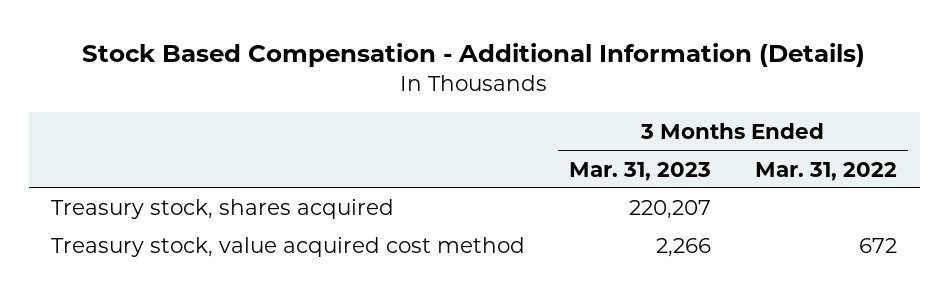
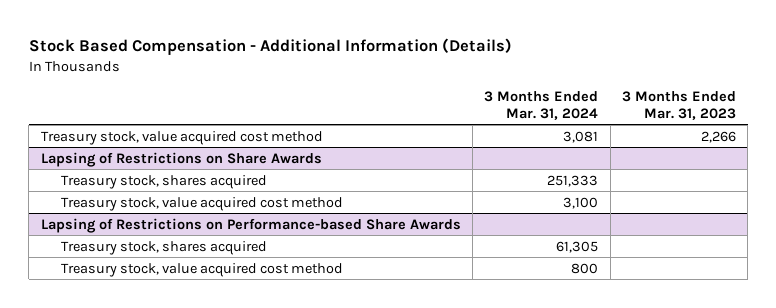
[755,161,898,181] Mar. 31, 2022 -> none
none -> [484,90,599,120] 3 Months Ended Mar. 31, 2024
[51,199,395,220] Treasury stock, shares acquired -> none
none -> [40,151,322,167] Lapsing of Restrictions on Share Awards
none -> [61,174,268,189] Treasury stock, shares acquired
none -> [61,196,344,211] Treasury stock, value acquired cost method
none -> [40,217,461,233] Lapsing of Restrictions on Performance-based Share Awards
none -> [61,240,268,255] Treasury stock, shares acquired
none -> [61,262,344,277] Treasury stock, value acquired cost method

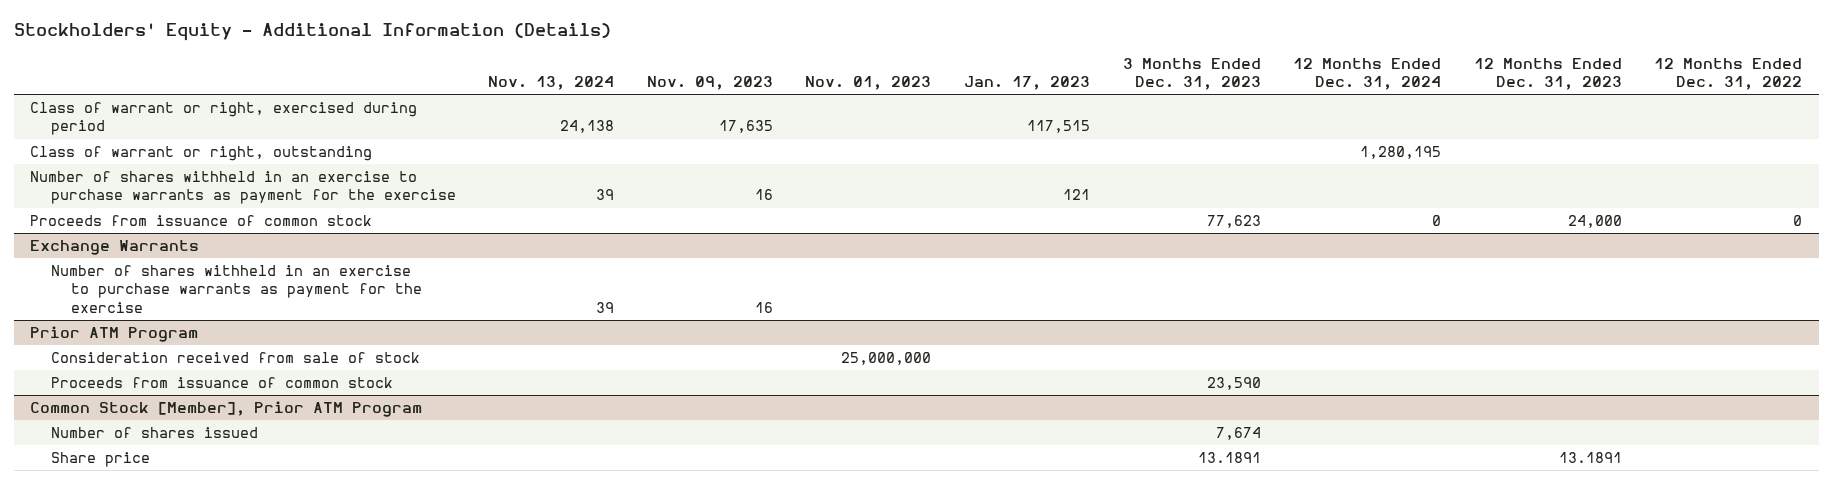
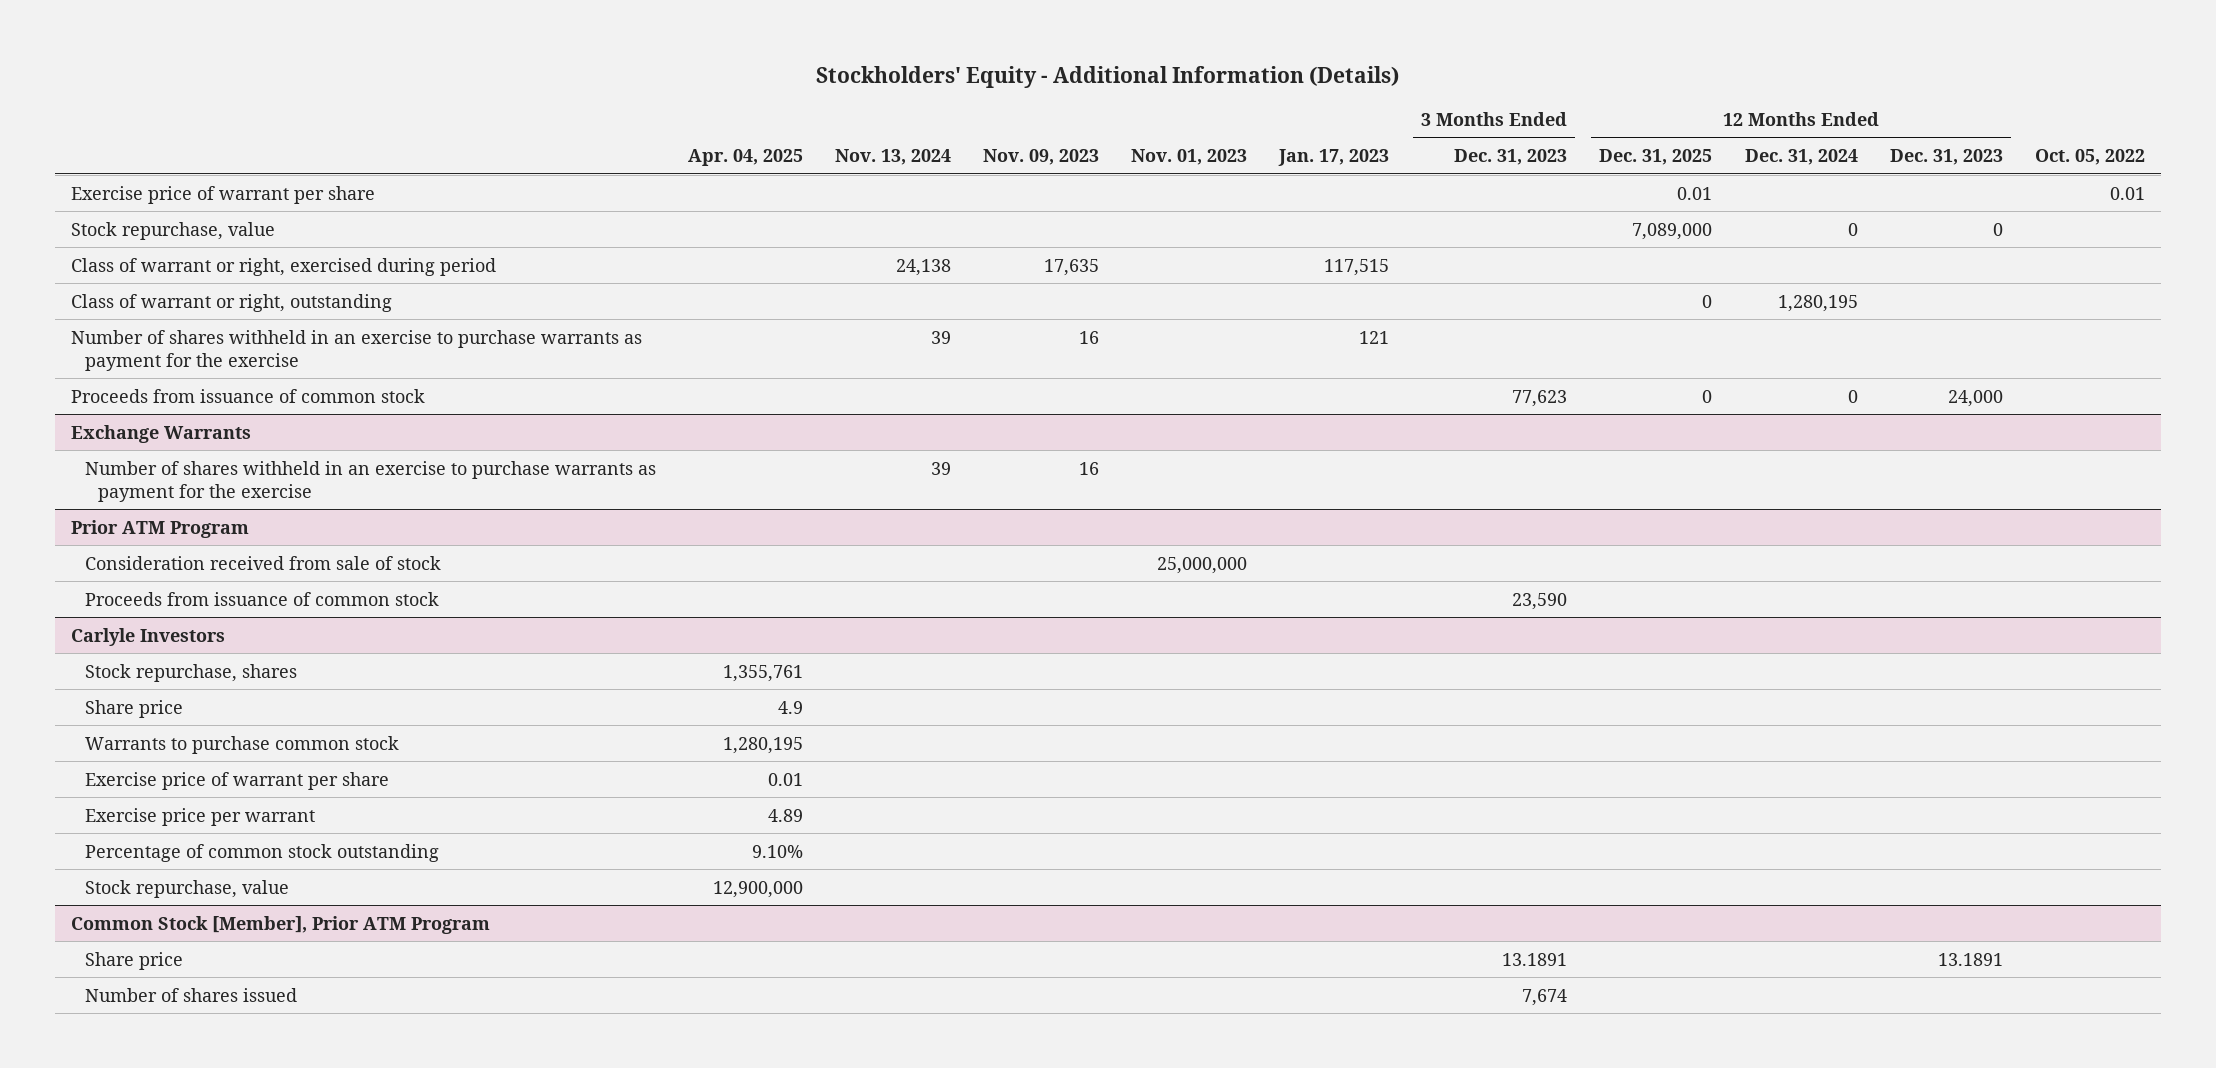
[1654,57,1803,91] 12 Months Ended Dec. 31, 2022 -> none
none -> [687,149,803,167] Apr. 04, 2025
none -> [1599,149,1713,166] Dec. 31, 2025
none -> [2034,149,2145,166] Oct. 05, 2022
none -> [71,185,376,204] Exercise price of warrant per share
none -> [71,221,276,240] Stock repurchase, value
none -> [71,627,226,646] Carlyle Investors
none -> [84,663,297,682] Stock repurchase, shares
none -> [84,699,183,718] Share price
none -> [84,735,399,754] Warrants to purchase common stock
none -> [84,771,389,790] Exercise price of warrant per share
none -> [84,807,315,826] Exercise price per warrant
none -> [84,843,439,862] Percentage of common stock outstanding
none -> [84,879,289,898] Stock repurchase, value
[50,427,258,439] Number of shares issued -> [84,987,297,1002] Number of shares issued

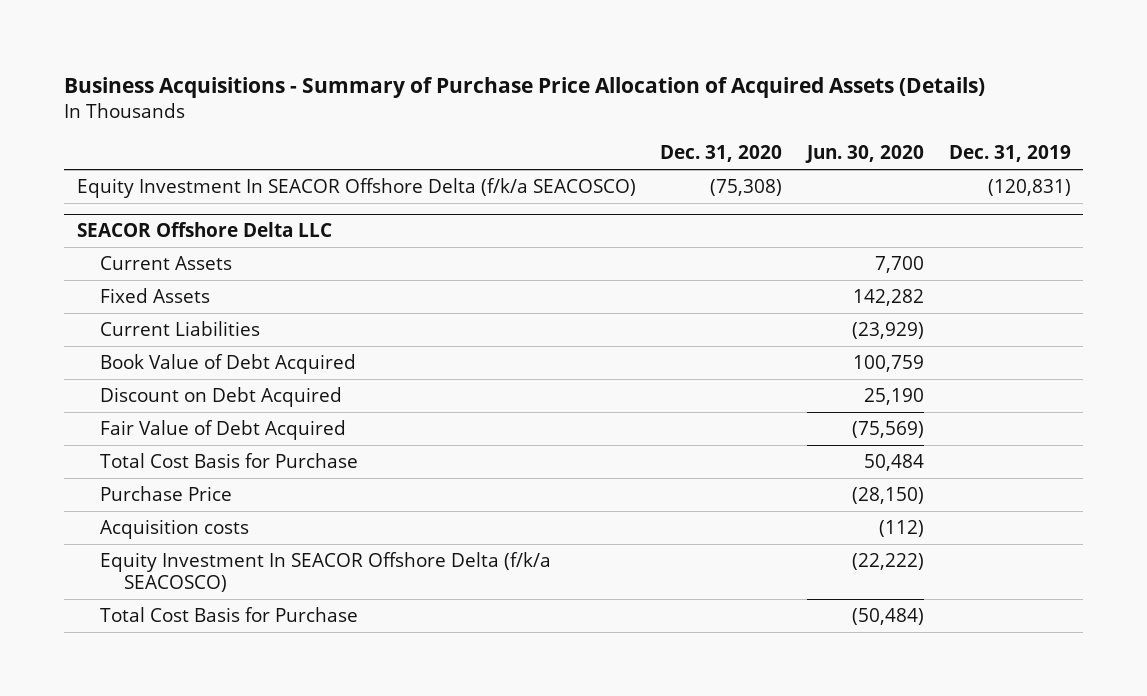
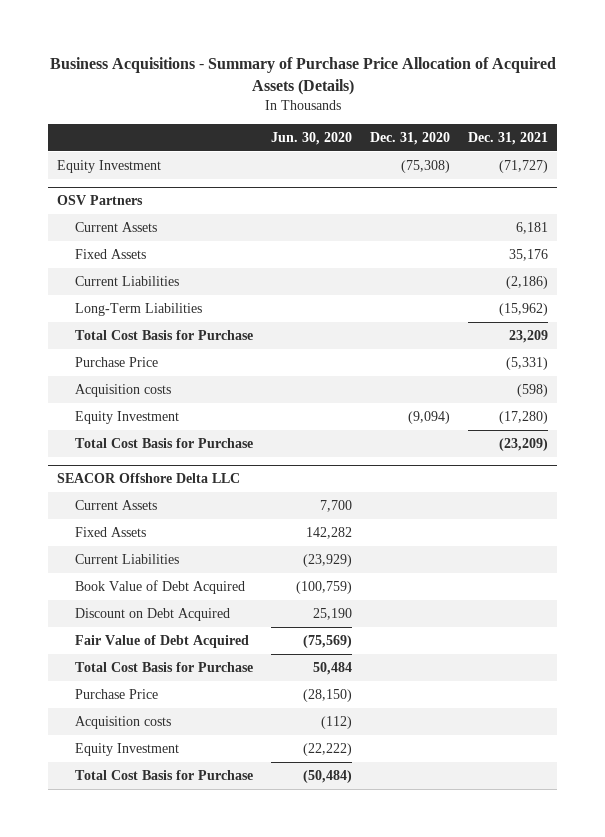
[948,145,1071,163] Dec. 31, 2019 -> none
none -> [468,131,549,145] Dec. 31, 2021
[76,178,636,199] Equity Investment In SEACOR Offshore Delta (f/k/a SEACOSCO) -> [56,159,161,173] Equity Investment
none -> [56,194,143,205] OSV Partners
none -> [75,221,158,232] Current Assets
none -> [75,248,147,259] Fixed Assets
none -> [75,275,180,286] Current Liabilities
none -> [75,302,203,316] Long-Term Liabilities
none -> [75,329,254,340] Total Cost Basis for Purchase
none -> [75,356,159,367] Purchase Price
none -> [75,383,172,397] Acquisition costs
none -> [75,410,180,424] Equity Investment
none -> [75,437,254,448] Total Cost Basis for Purchase
[853,355,925,373] 100,759 -> [296,580,353,594] (100,759)
[100,552,552,593] Equity Investment In SEACOR Offshore Delta (f/k/a SEACOSCO) -> [75,742,180,756] Equity Investment

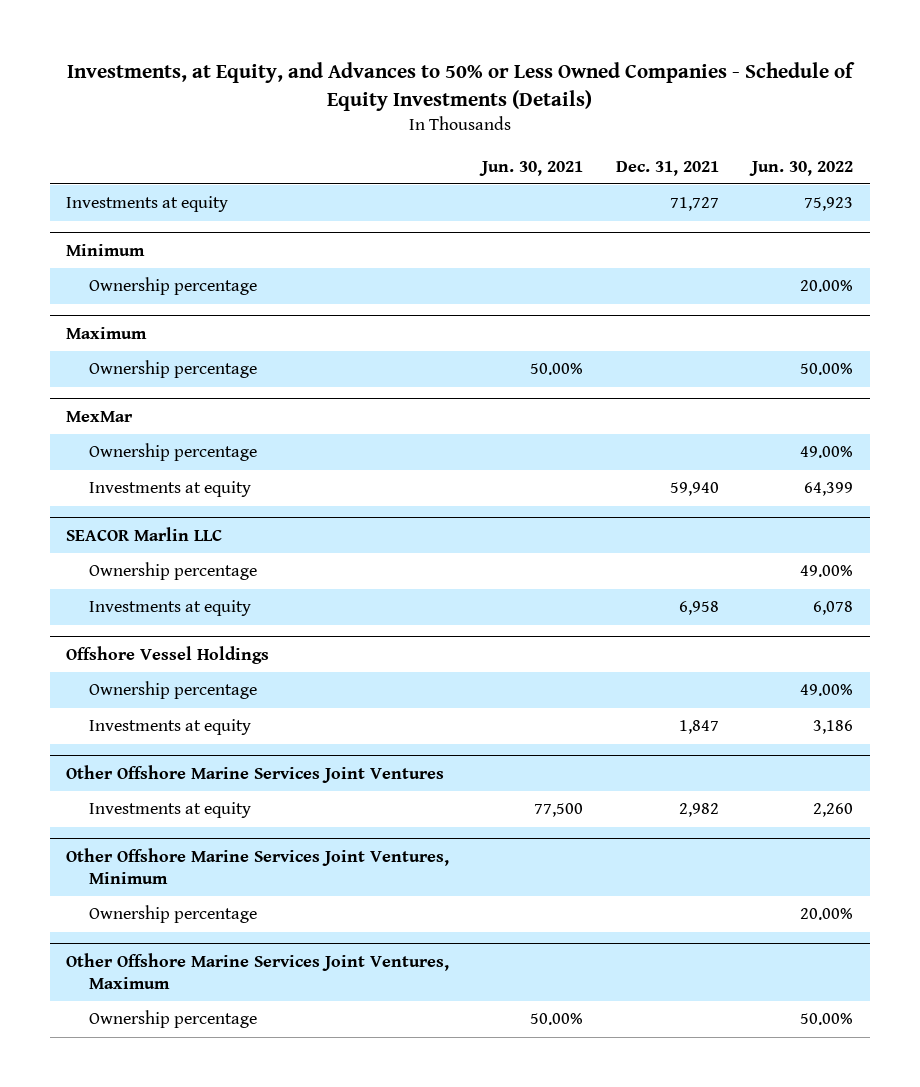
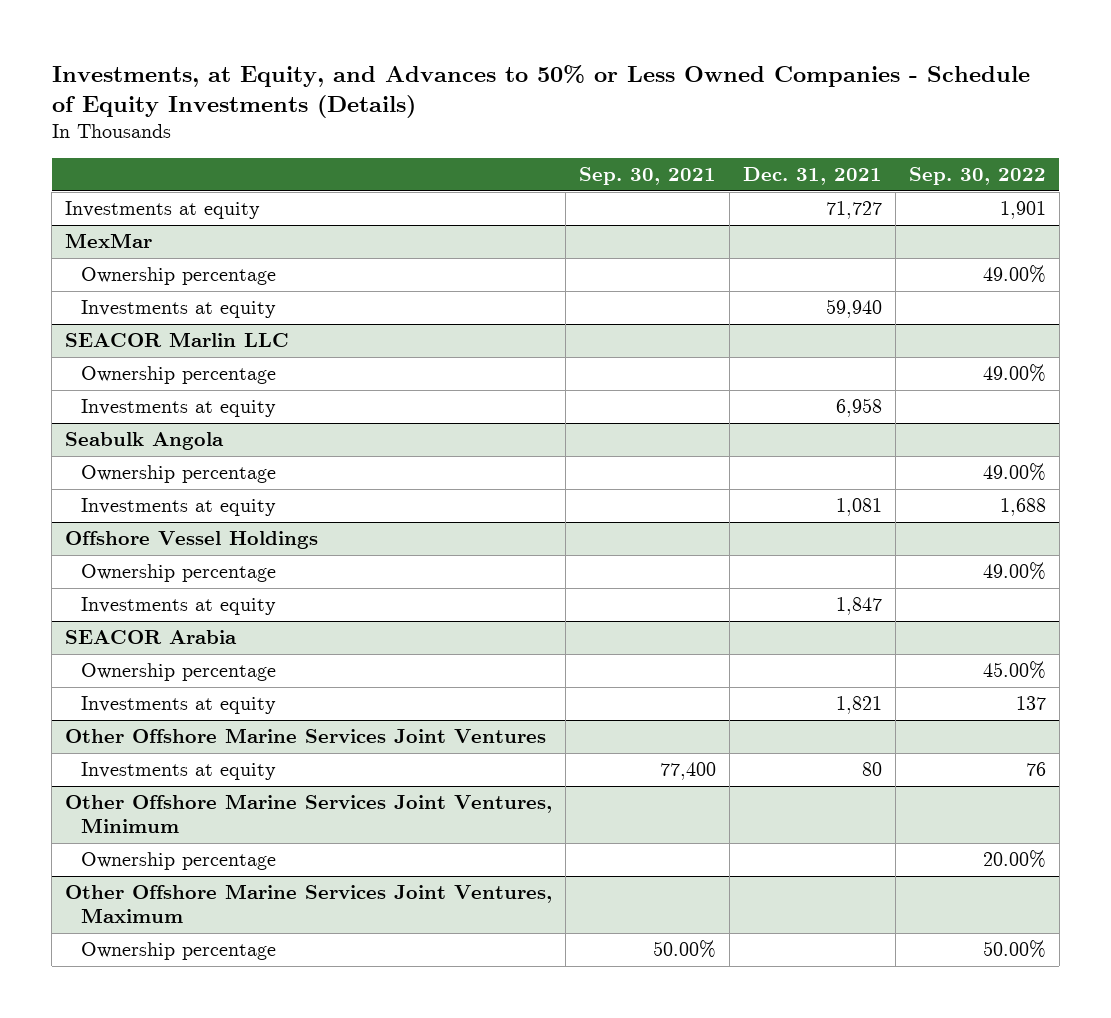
[479,160,584,176] Jun. 30, 2021 -> none
[749,160,854,176] Jun. 30, 2022 -> none
none -> [578,167,716,186] Sep. 30, 2021
none -> [908,167,1046,186] Sep. 30, 2022
[66,243,146,256] Minimum -> none
[88,277,257,296] Ownership percentage -> none
[66,326,148,339] Maximum -> none
[88,360,257,379] Ownership percentage -> none
none -> [65,432,225,451] Seabulk Angola
none -> [81,465,277,484] Ownership percentage
none -> [81,498,277,517] Investments at equity
none -> [65,630,238,645] SEACOR Arabia
none -> [81,663,277,682] Ownership percentage
none -> [81,696,277,715] Investments at equity
[679,803,720,818] 2,982 -> [861,762,882,777] 80

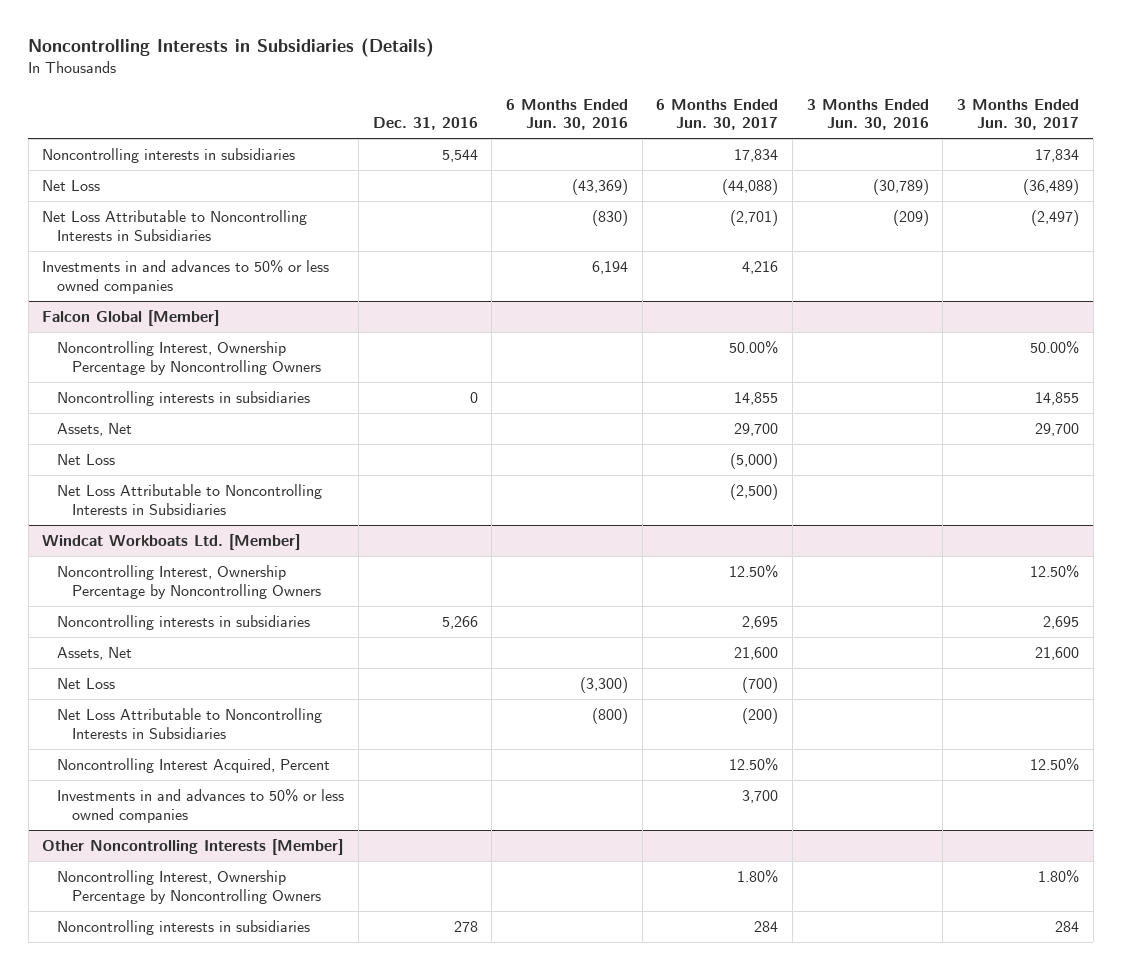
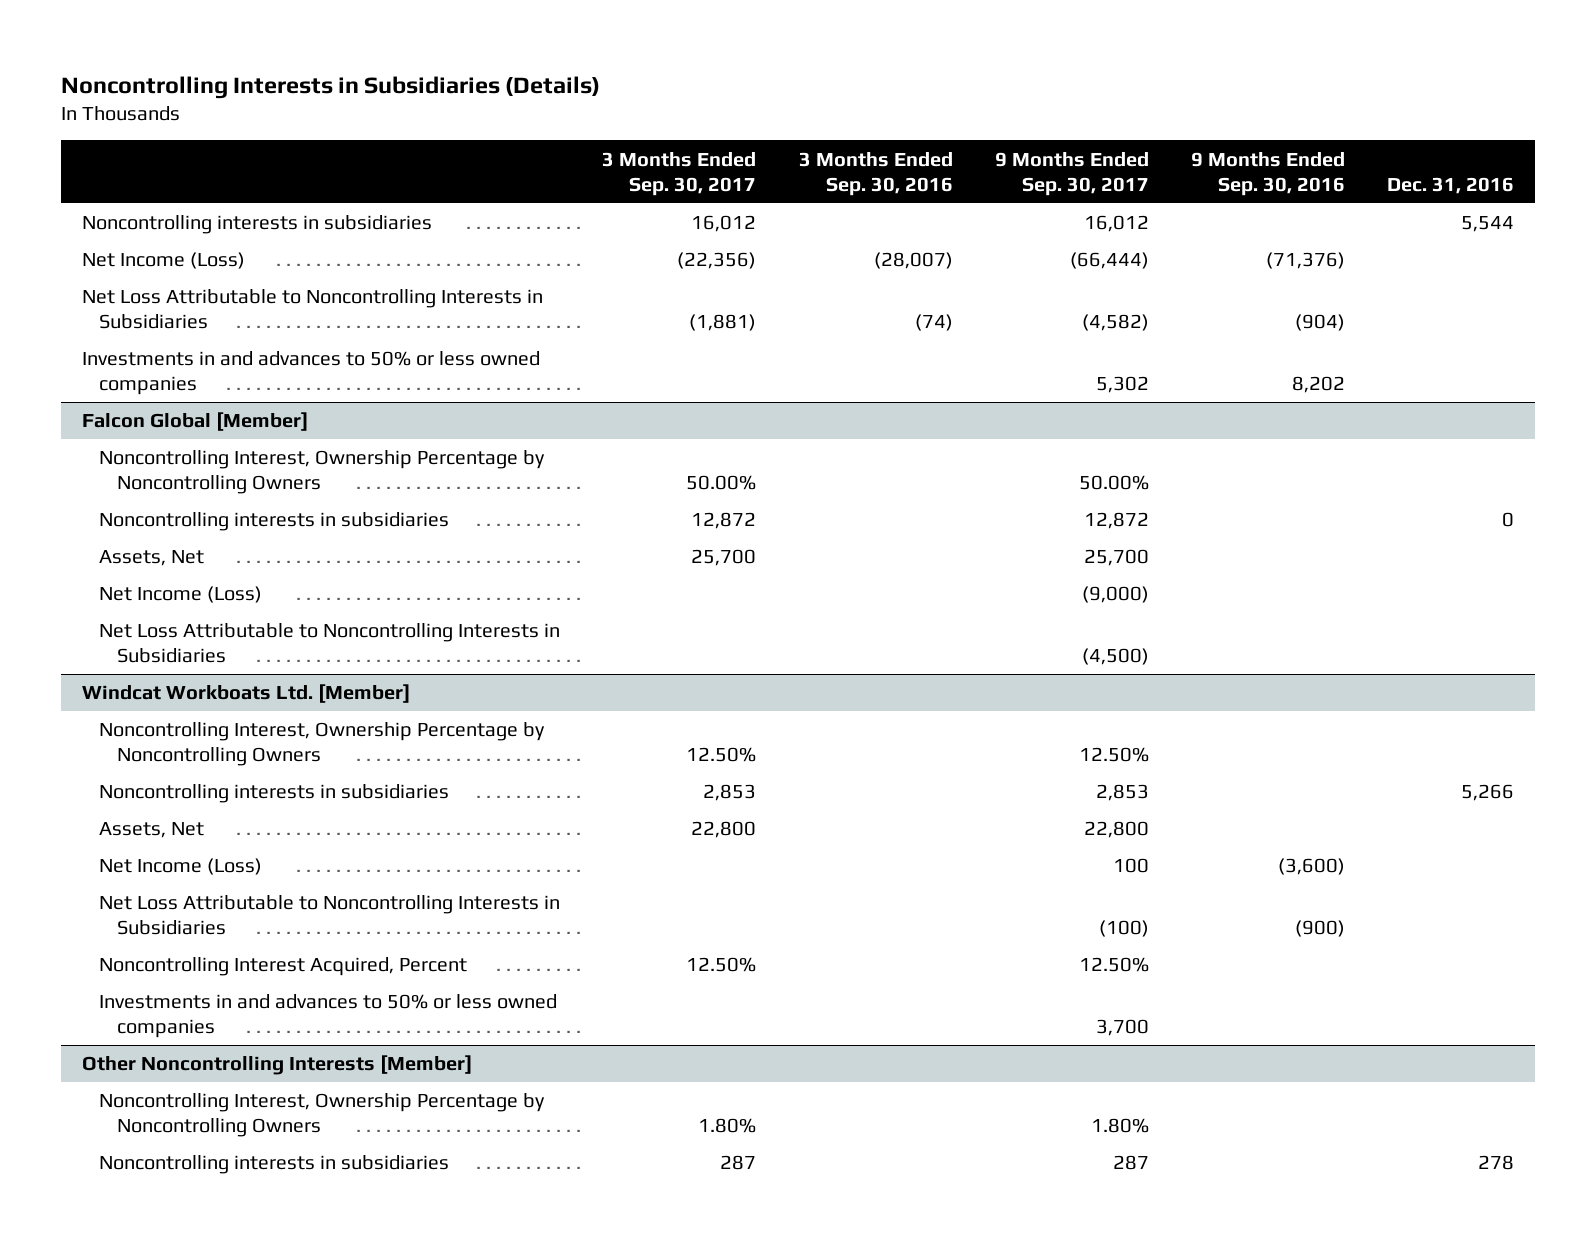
[505,98,628,131] 6 Months Ended Jun. 30, 2016 -> none
[656,98,779,131] 6 Months Ended Jun. 30, 2017 -> none
[806,98,929,131] 3 Months Ended Jun. 30, 2016 -> none
[957,98,1080,131] 3 Months Ended Jun. 30, 2017 -> none
none -> [602,151,757,196] 3 Months Ended Sep. 30, 2017
none -> [798,151,953,196] 3 Months Ended Sep. 30, 2016
none -> [994,151,1149,196] 9 Months Ended Sep. 30, 2017
none -> [1190,151,1345,196] 9 Months Ended Sep. 30, 2016
[42,179,101,191] Net Loss -> [82,252,246,270] Net Income (Loss)
[57,453,116,465] Net Loss -> [99,586,263,604] Net Income (Loss)
[57,677,116,689] Net Loss -> [99,858,263,876] Net Income (Loss)

